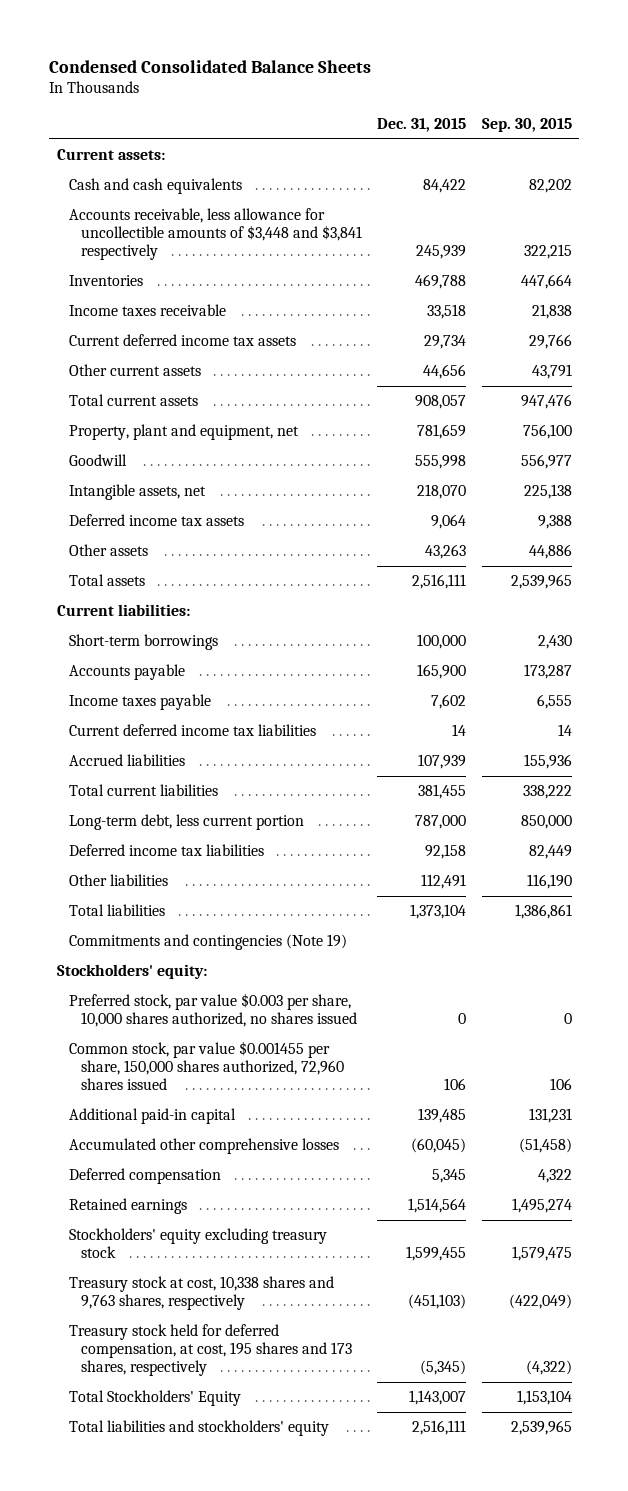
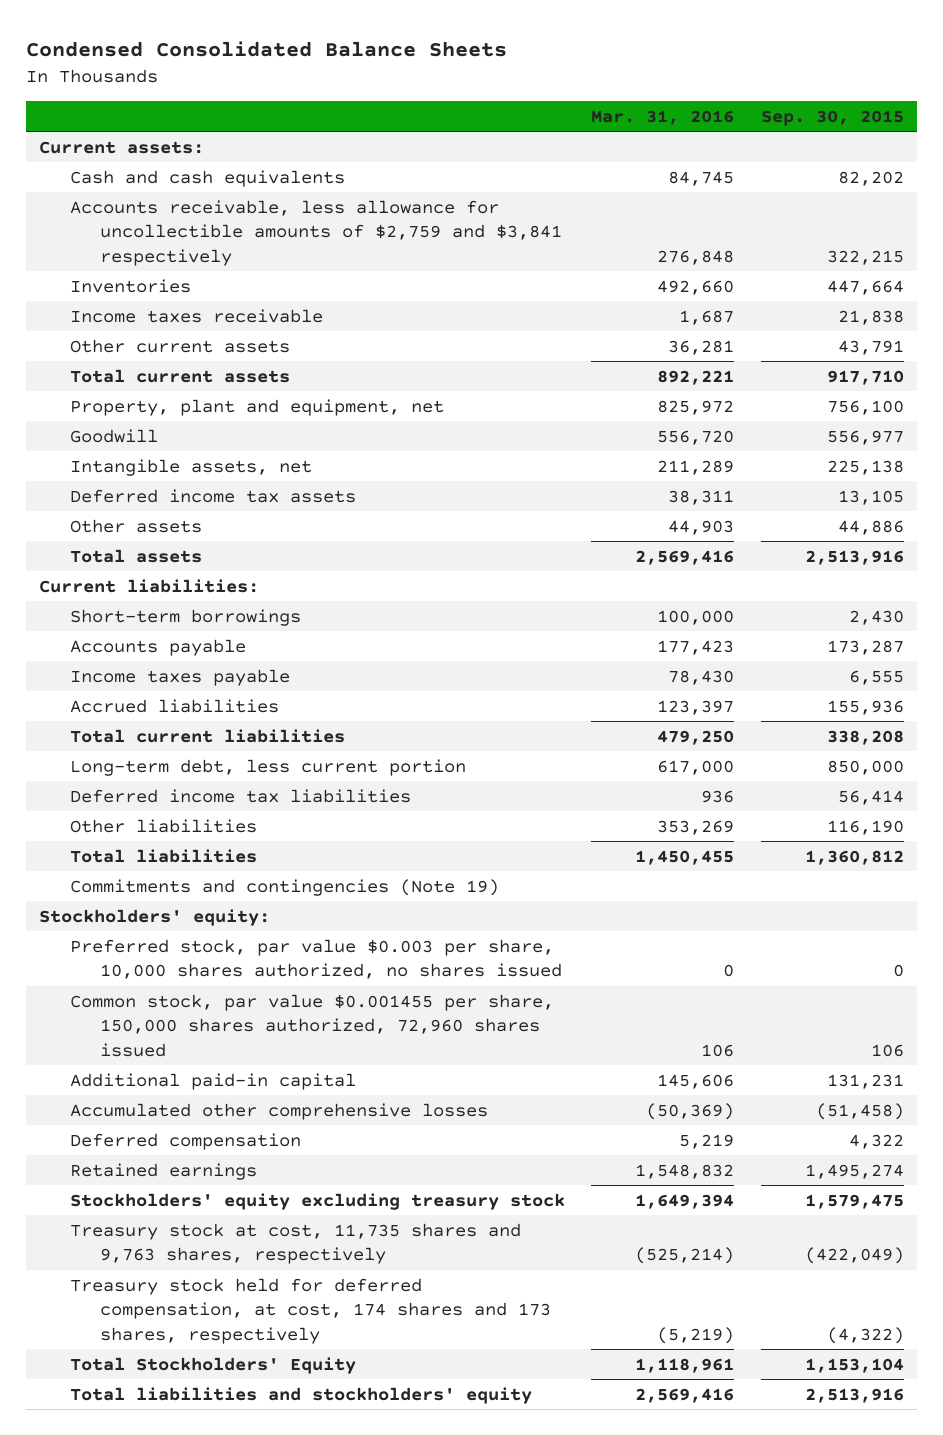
[377,117,467,132] Dec. 31, 2015 -> none
none -> [591,109,735,125] Mar. 31, 2016
[68,208,363,261] Accounts receivable, less allowance for uncollectible amounts of $3,448 and $3,841 respectively -> [69,199,563,266] Accounts receivable, less allowance for uncollectible amounts of $2,759 and $3,841 respectively
[68,334,296,347] Current deferred income tax assets -> none
[520,394,572,410] 947,476 -> [826,369,904,385] 917,710
[537,515,572,530] 9,388 -> [837,489,904,505] 13,105
[510,574,572,590] 2,539,965 -> [804,549,904,565] 2,513,916
[68,724,316,737] Current deferred income tax liabilities -> none
[522,785,572,800] 338,222 -> [826,729,904,745] 338,208
[528,845,572,860] 82,449 -> [837,789,904,805] 56,414
[514,904,572,920] 1,386,861 -> [804,849,904,865] 1,360,812
[68,1276,334,1311] Treasury stock at cost, 10,338 shares and 9,763 shares, respectively -> [69,1222,521,1265] Treasury stock at cost, 11,735 shares and 9,763 shares, respectively
[68,1324,353,1377] Treasury stock held for deferred compensation, at cost, 195 shares and 173 shares, respectively -> [69,1277,552,1344] Treasury stock held for deferred compensation, at cost, 174 shares and 173 shares, respectively
[510,1420,572,1436] 2,539,965 -> [804,1387,904,1403] 2,513,916

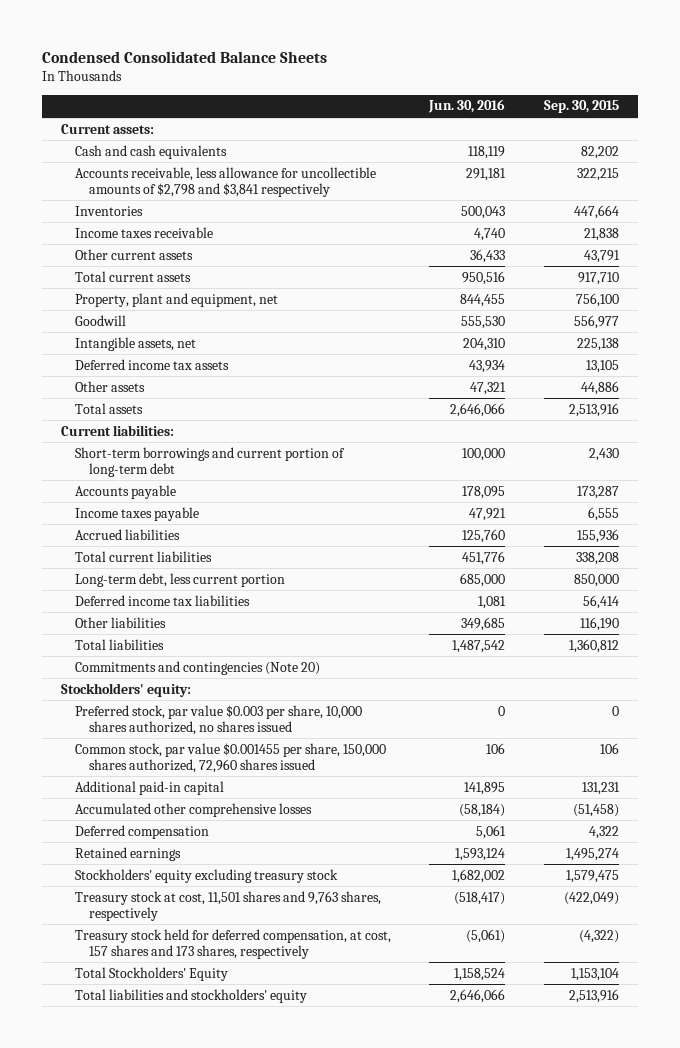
[591,109,735,125] Mar. 31, 2016 -> none
none -> [428,99,506,114] Jun. 30, 2016
[69,199,563,266] Accounts receivable, less allowance for uncollectible amounts of $2,759 and $3,841 respectively -> [75,166,377,197] Accounts receivable, less allowance for uncollectible amounts of $2,798 and $3,841 respectively
[69,608,301,626] Short-term borrowings -> [75,446,346,477] Short-term borrowings and current portion of long-term debt
[69,878,499,896] Commitments and contingencies (Note 19) -> [75,660,321,675] Commitments and contingencies (Note 20)
[69,1222,521,1265] Treasury stock at cost, 11,735 shares and 9,763 shares, respectively -> [75,890,382,921] Treasury stock at cost, 11,501 shares and 9,763 shares, respectively
[69,1277,552,1344] Treasury stock held for deferred compensation, at cost, 174 shares and 173 shares, respectively -> [75,928,392,959] Treasury stock held for deferred compensation, at cost, 157 shares and 173 shares, respectively

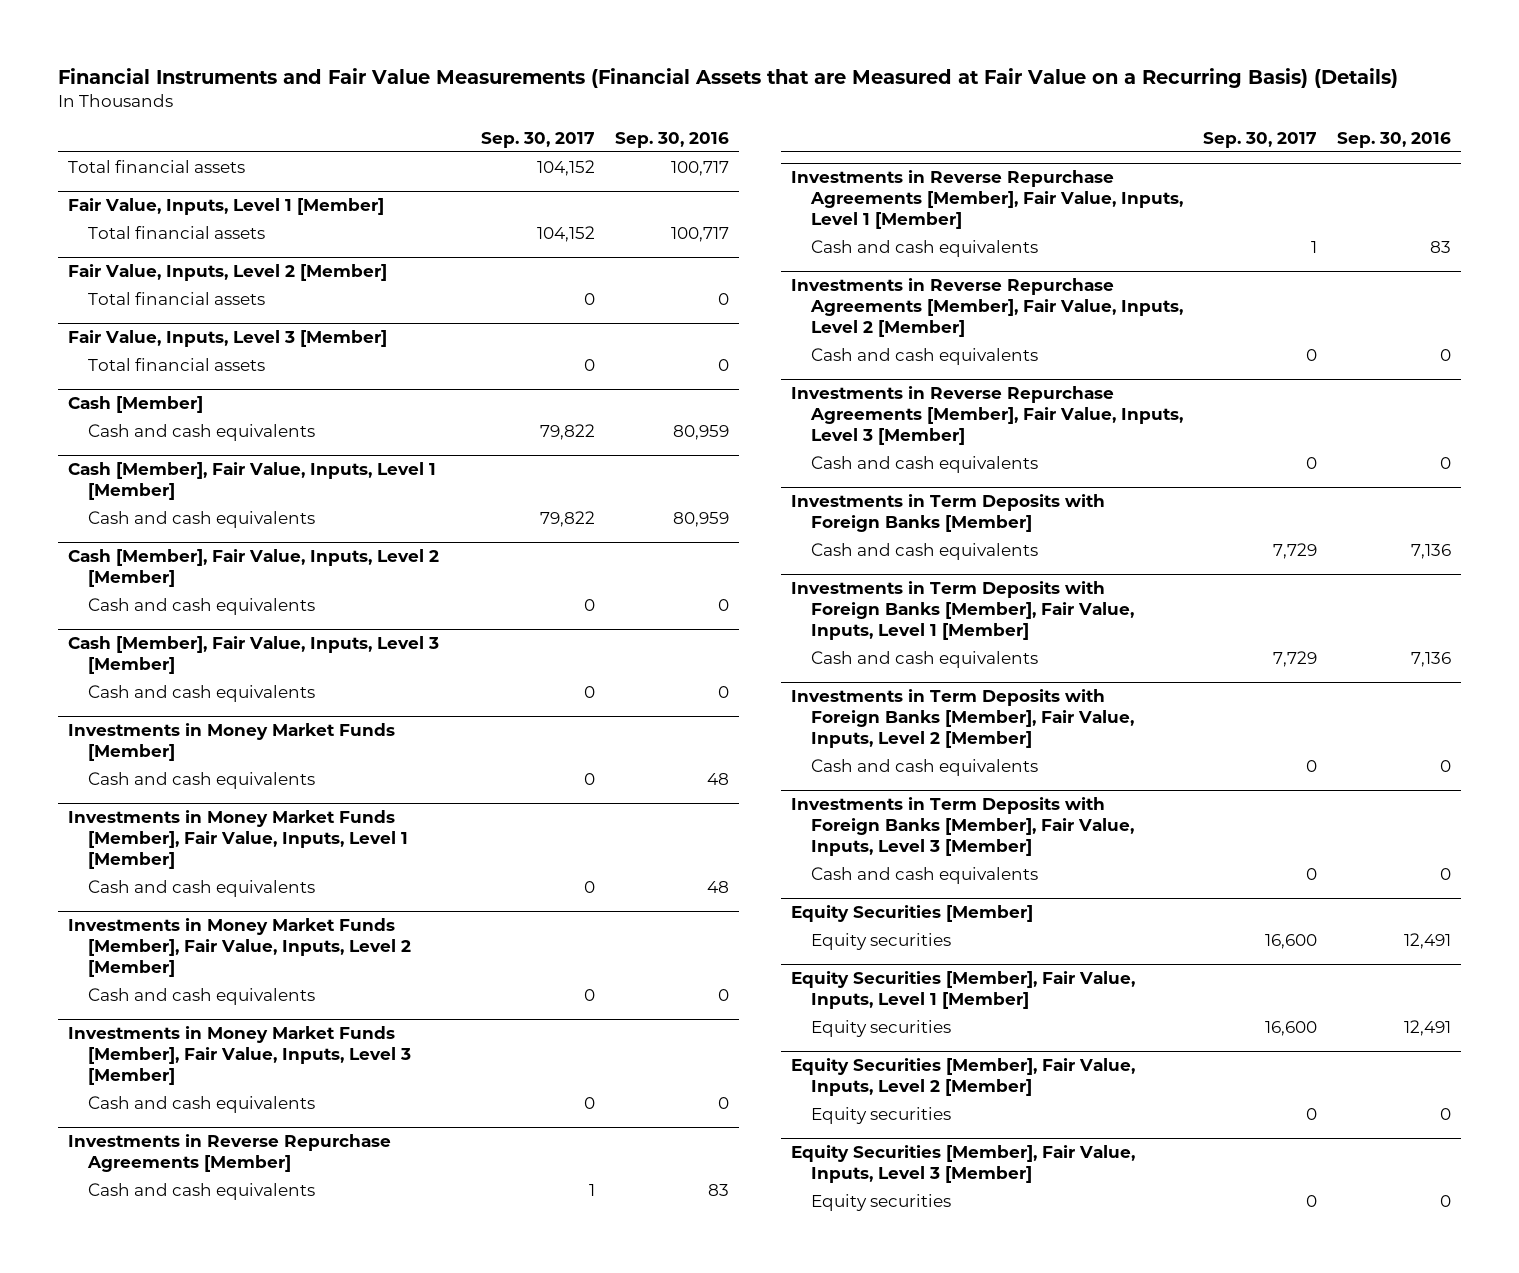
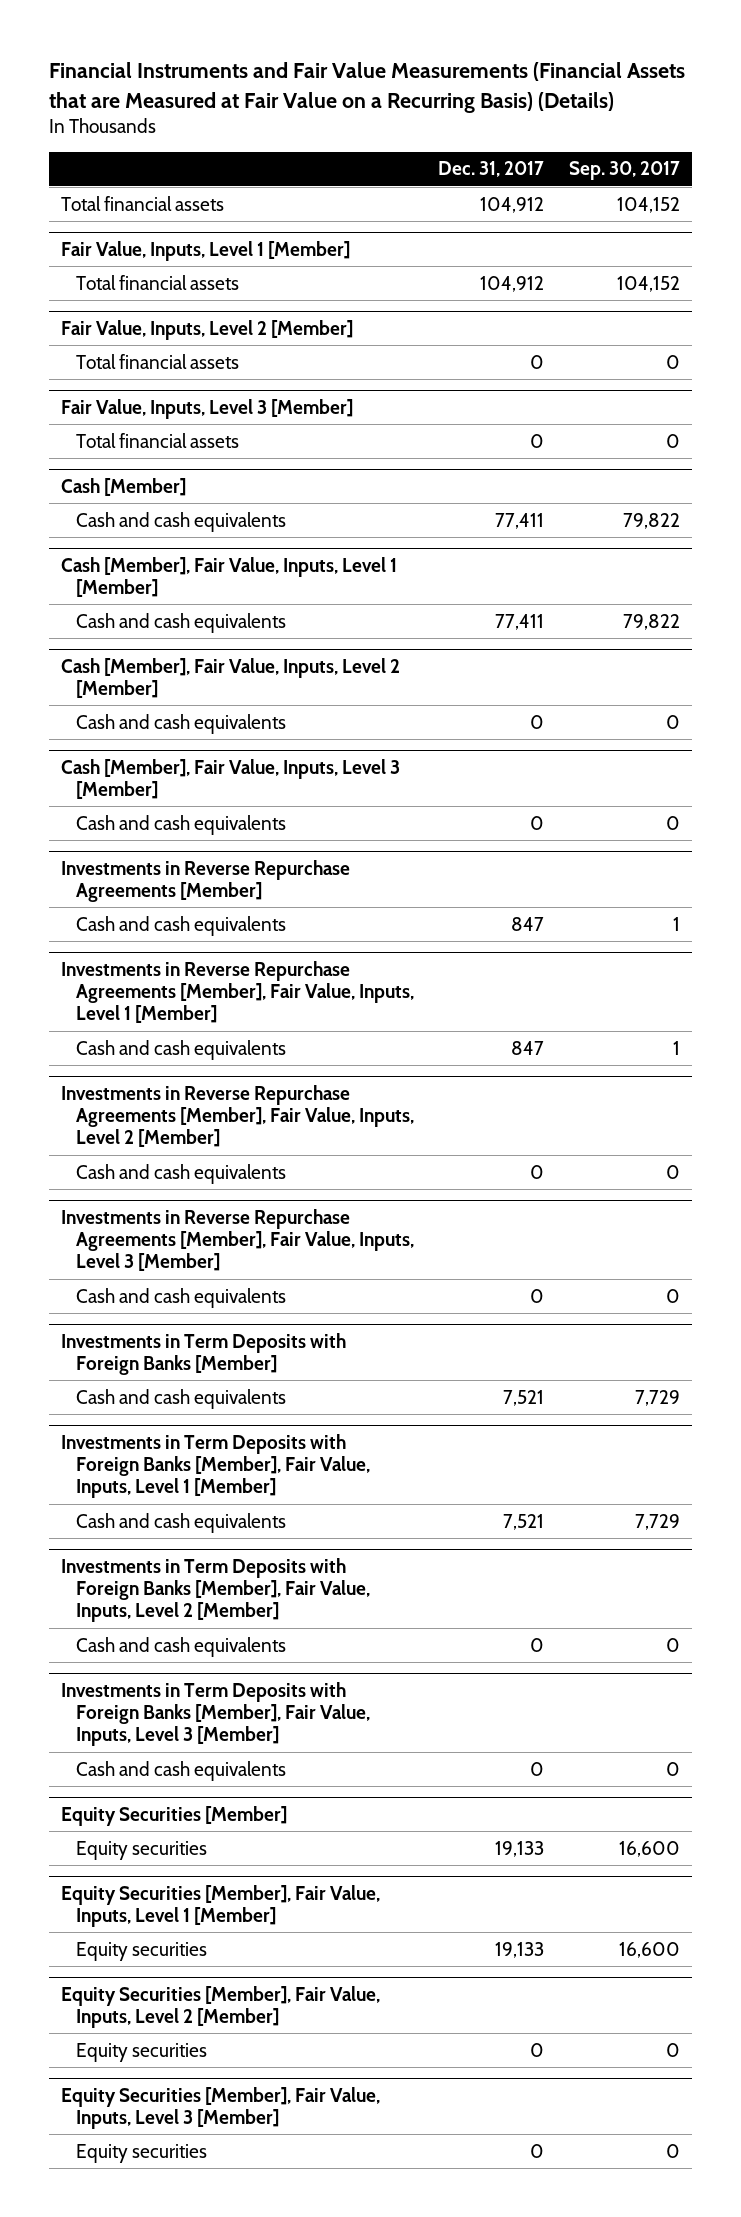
[614,131,729,148] Sep. 30, 2016 -> none
none -> [438,161,545,178] Dec. 31, 2017
[68,723,396,762] Investments in Money Market Funds [Member] -> none
[88,771,316,789] Cash and cash equivalents -> none
[68,810,409,869] Investments in Money Market Funds [Member], Fair Value, Inputs, Level 1 [Member] -> none
[88,879,316,897] Cash and cash equivalents -> none
[68,918,412,977] Investments in Money Market Funds [Member], Fair Value, Inputs, Level 2 [Member] -> none
[88,987,316,1005] Cash and cash equivalents -> none
[68,1026,412,1085] Investments in Money Market Funds [Member], Fair Value, Inputs, Level 3 [Member] -> none
[88,1095,316,1113] Cash and cash equivalents -> none

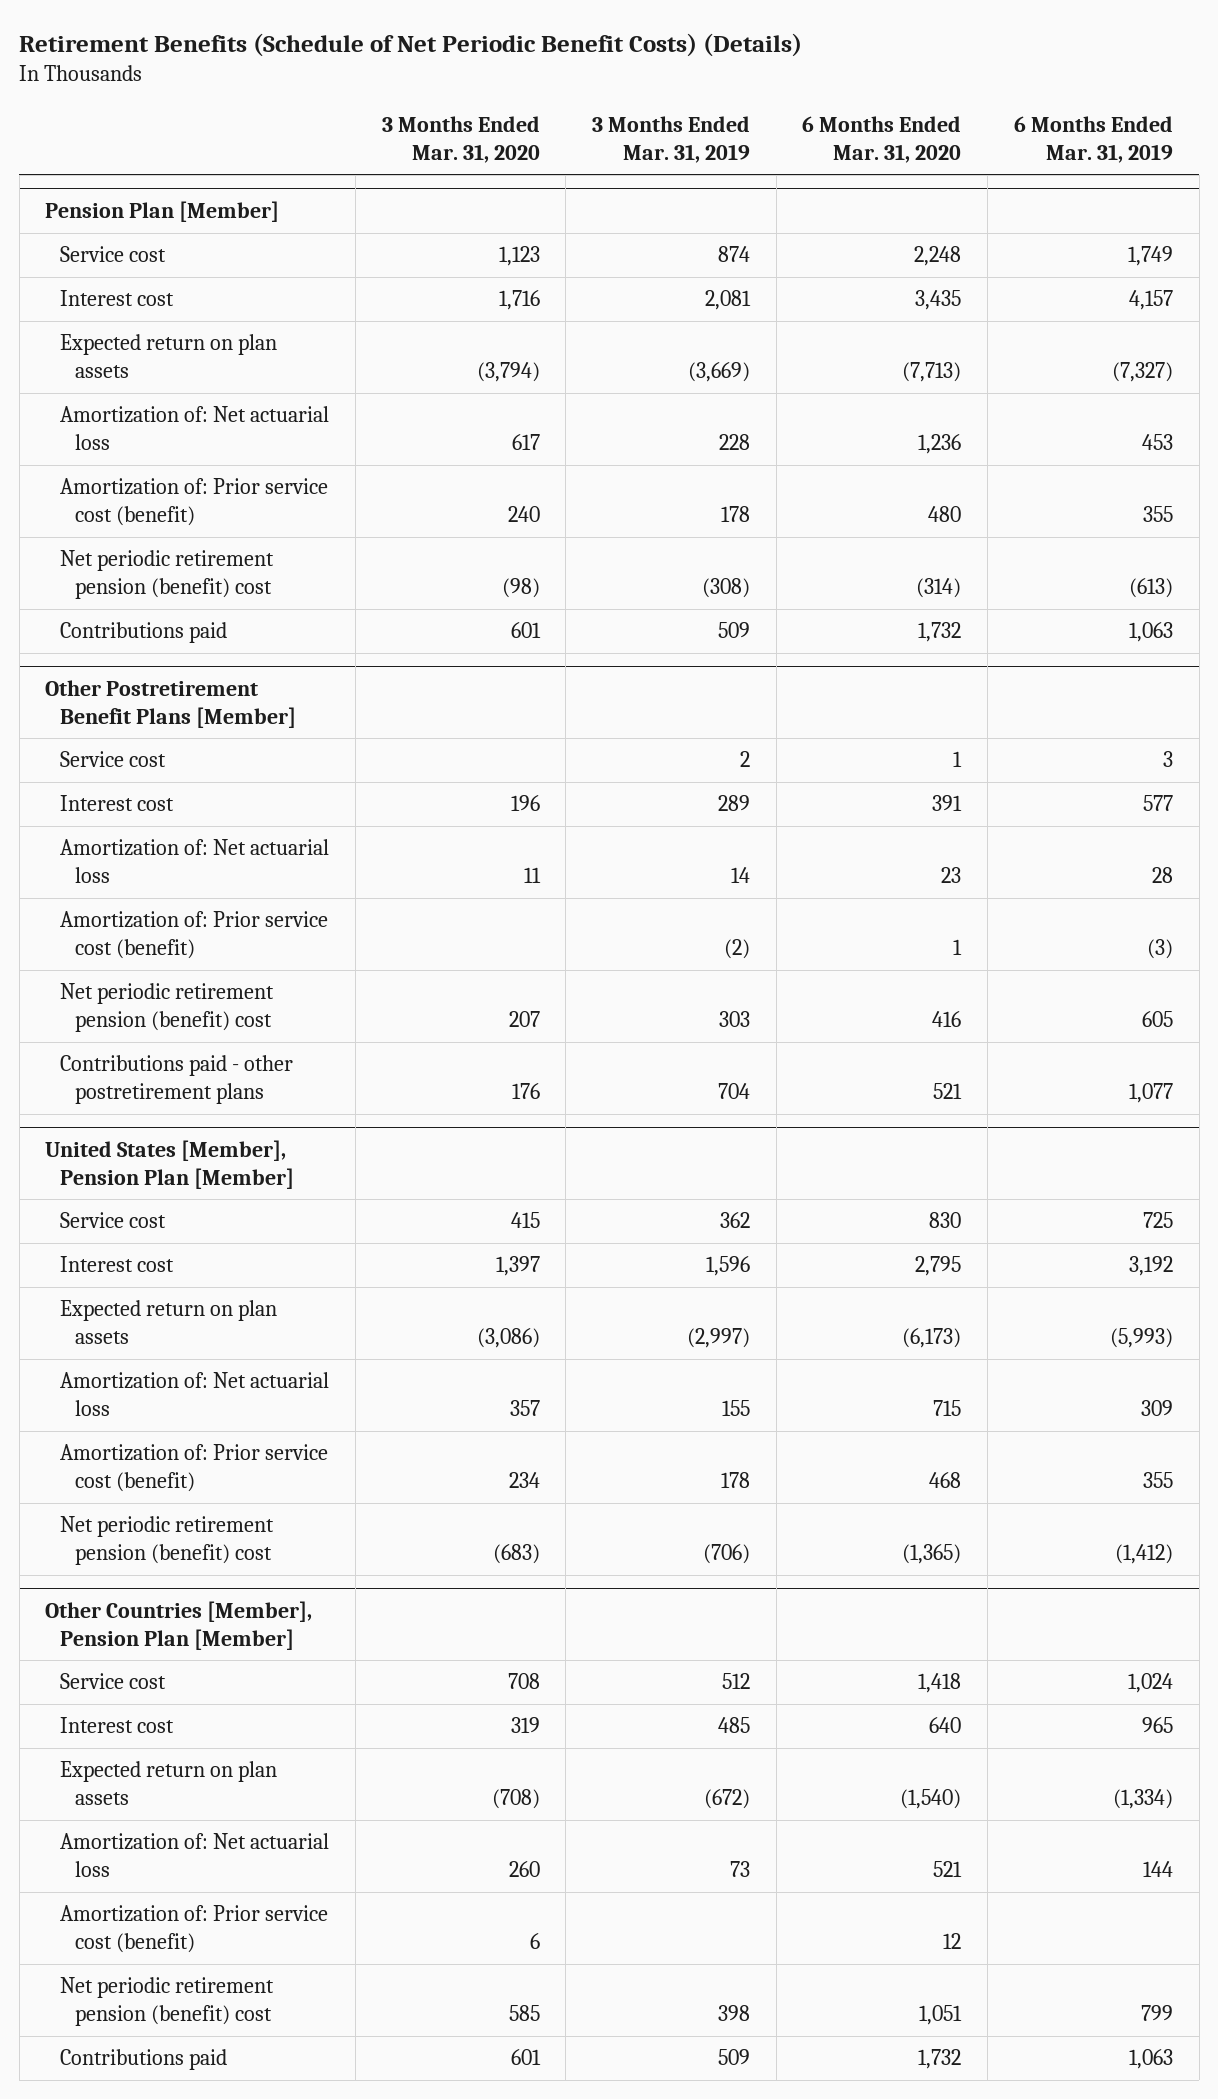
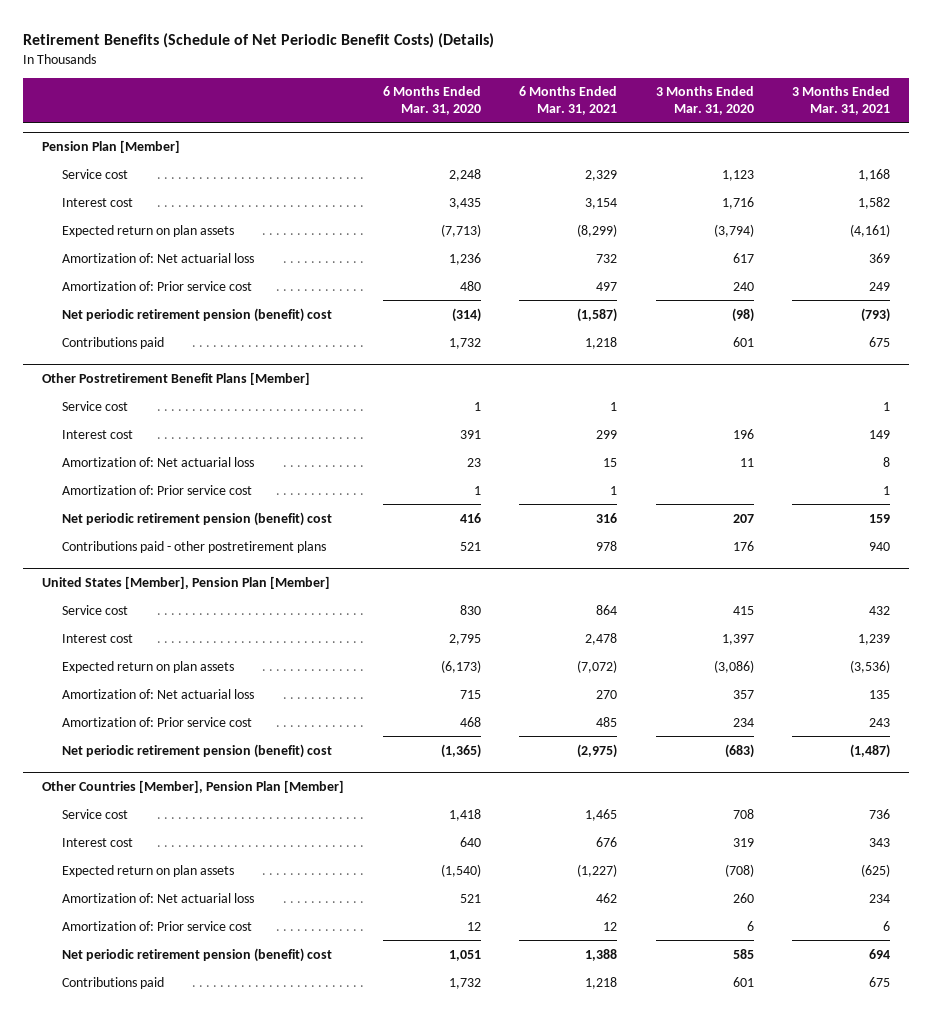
[592,115,751,163] 3 Months Ended Mar. 31, 2019 -> none
[1013,115,1173,163] 6 Months Ended Mar. 31, 2019 -> none
none -> [519,86,618,116] 6 Months Ended Mar. 31, 2021
none -> [792,86,891,116] 3 Months Ended Mar. 31, 2021
[60,478,329,526] Amortization of: Prior service cost (benefit) -> [61,280,252,291] Amortization of: Prior service cost
[60,911,329,959] Amortization of: Prior service cost (benefit) -> [61,484,252,495] Amortization of: Prior service cost
[60,1444,329,1492] Amortization of: Prior service cost (benefit) -> [61,716,252,727] Amortization of: Prior service cost
[60,1905,329,1953] Amortization of: Prior service cost (benefit) -> [61,920,252,931] Amortization of: Prior service cost

